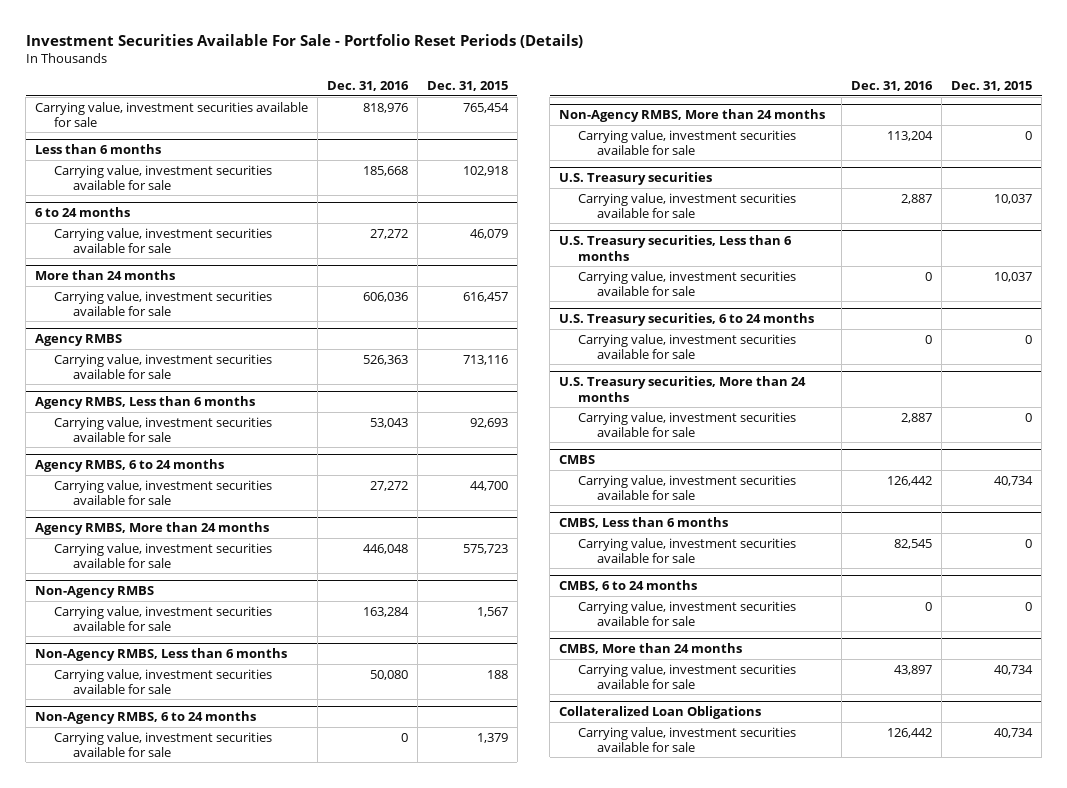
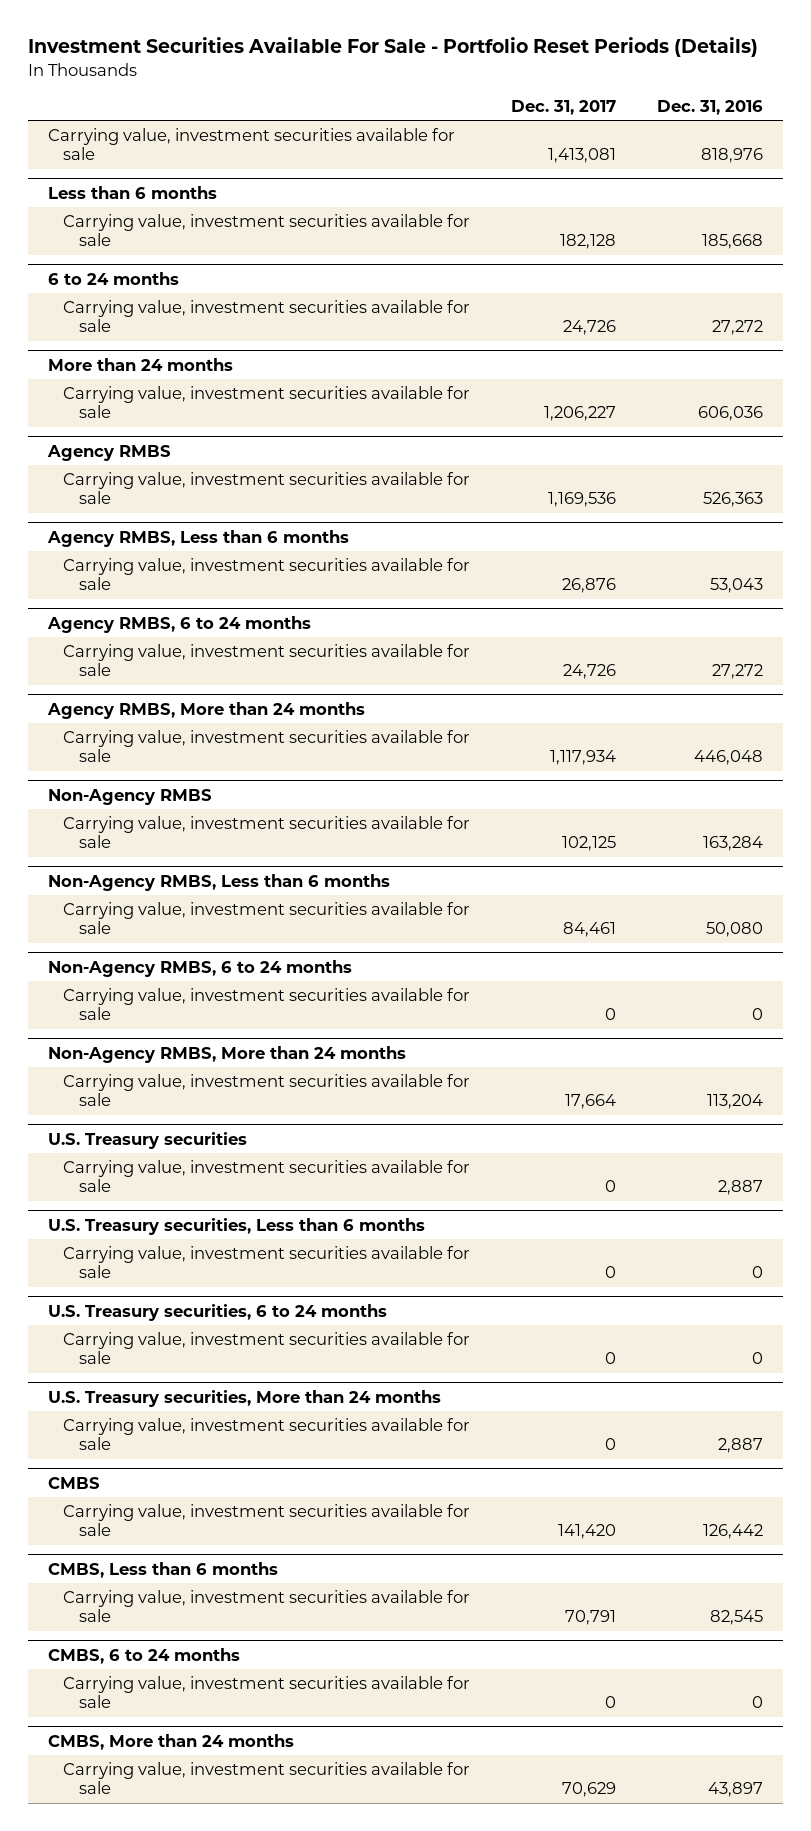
[426,81,508,92] Dec. 31, 2015 -> none
none -> [511,99,617,115] Dec. 31, 2017
[559,706,762,720] Collateralized Loan Obligations -> none
[578,726,797,752] Carrying value, investment securities available for sale -> none

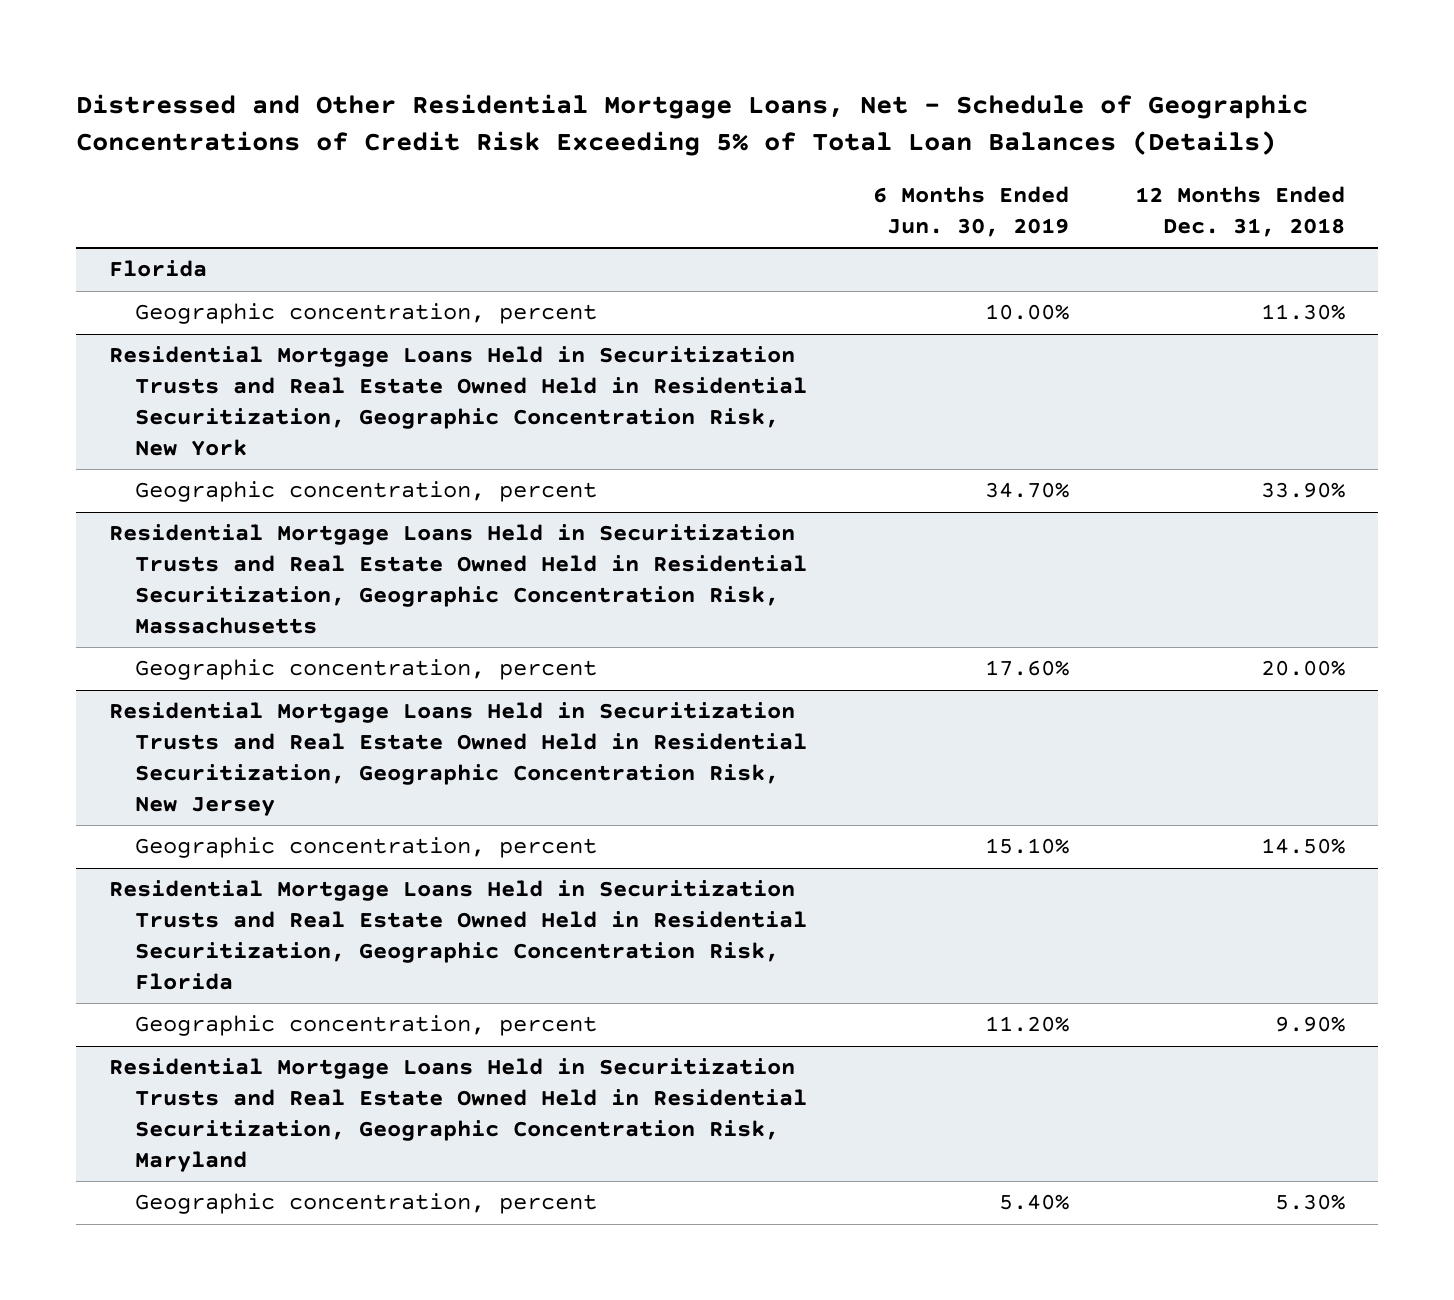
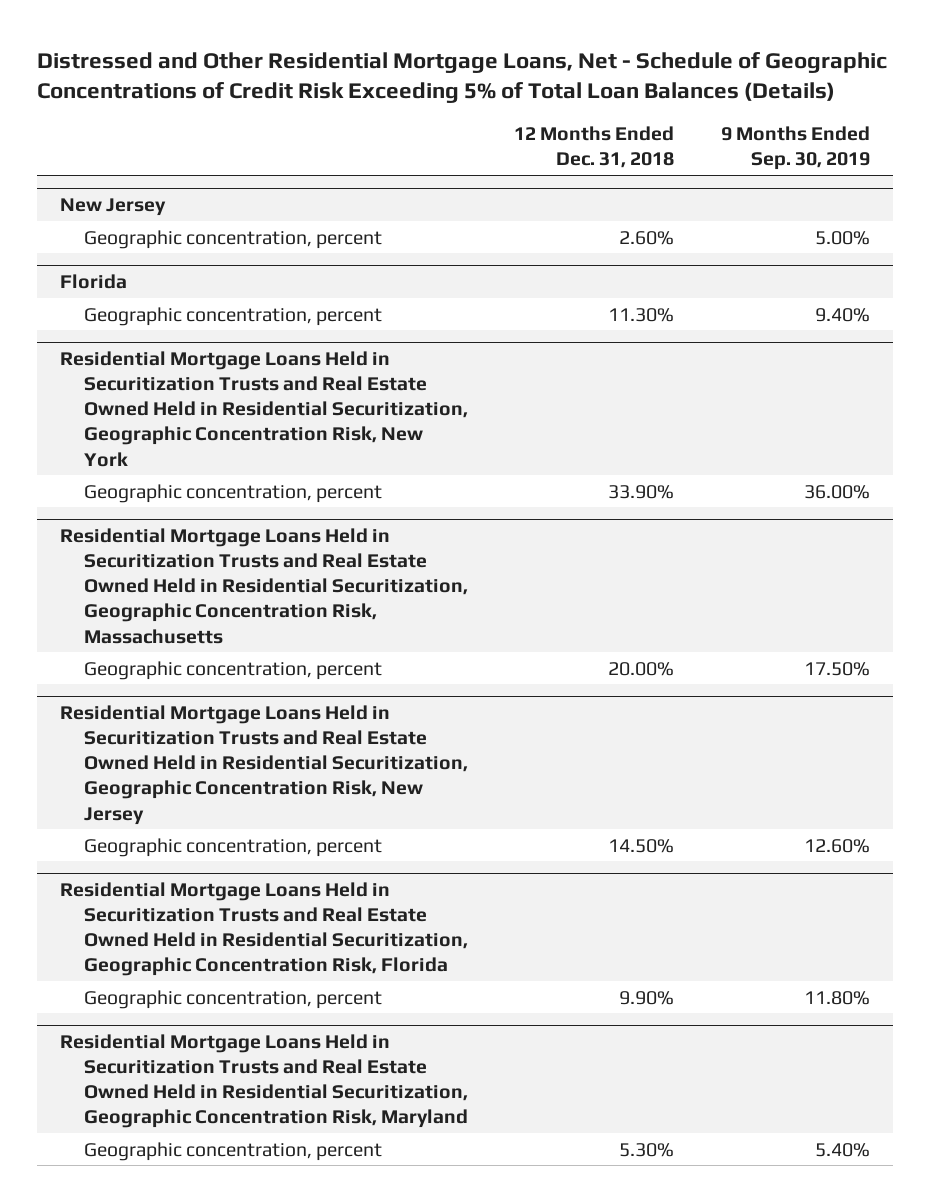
[873,186,1070,237] 6 Months Ended Jun. 30, 2019 -> none
none -> [720,126,870,171] 9 Months Ended Sep. 30, 2019
none -> [60,198,167,217] New Jersey
none -> [83,229,382,249] Geographic concentration, percent

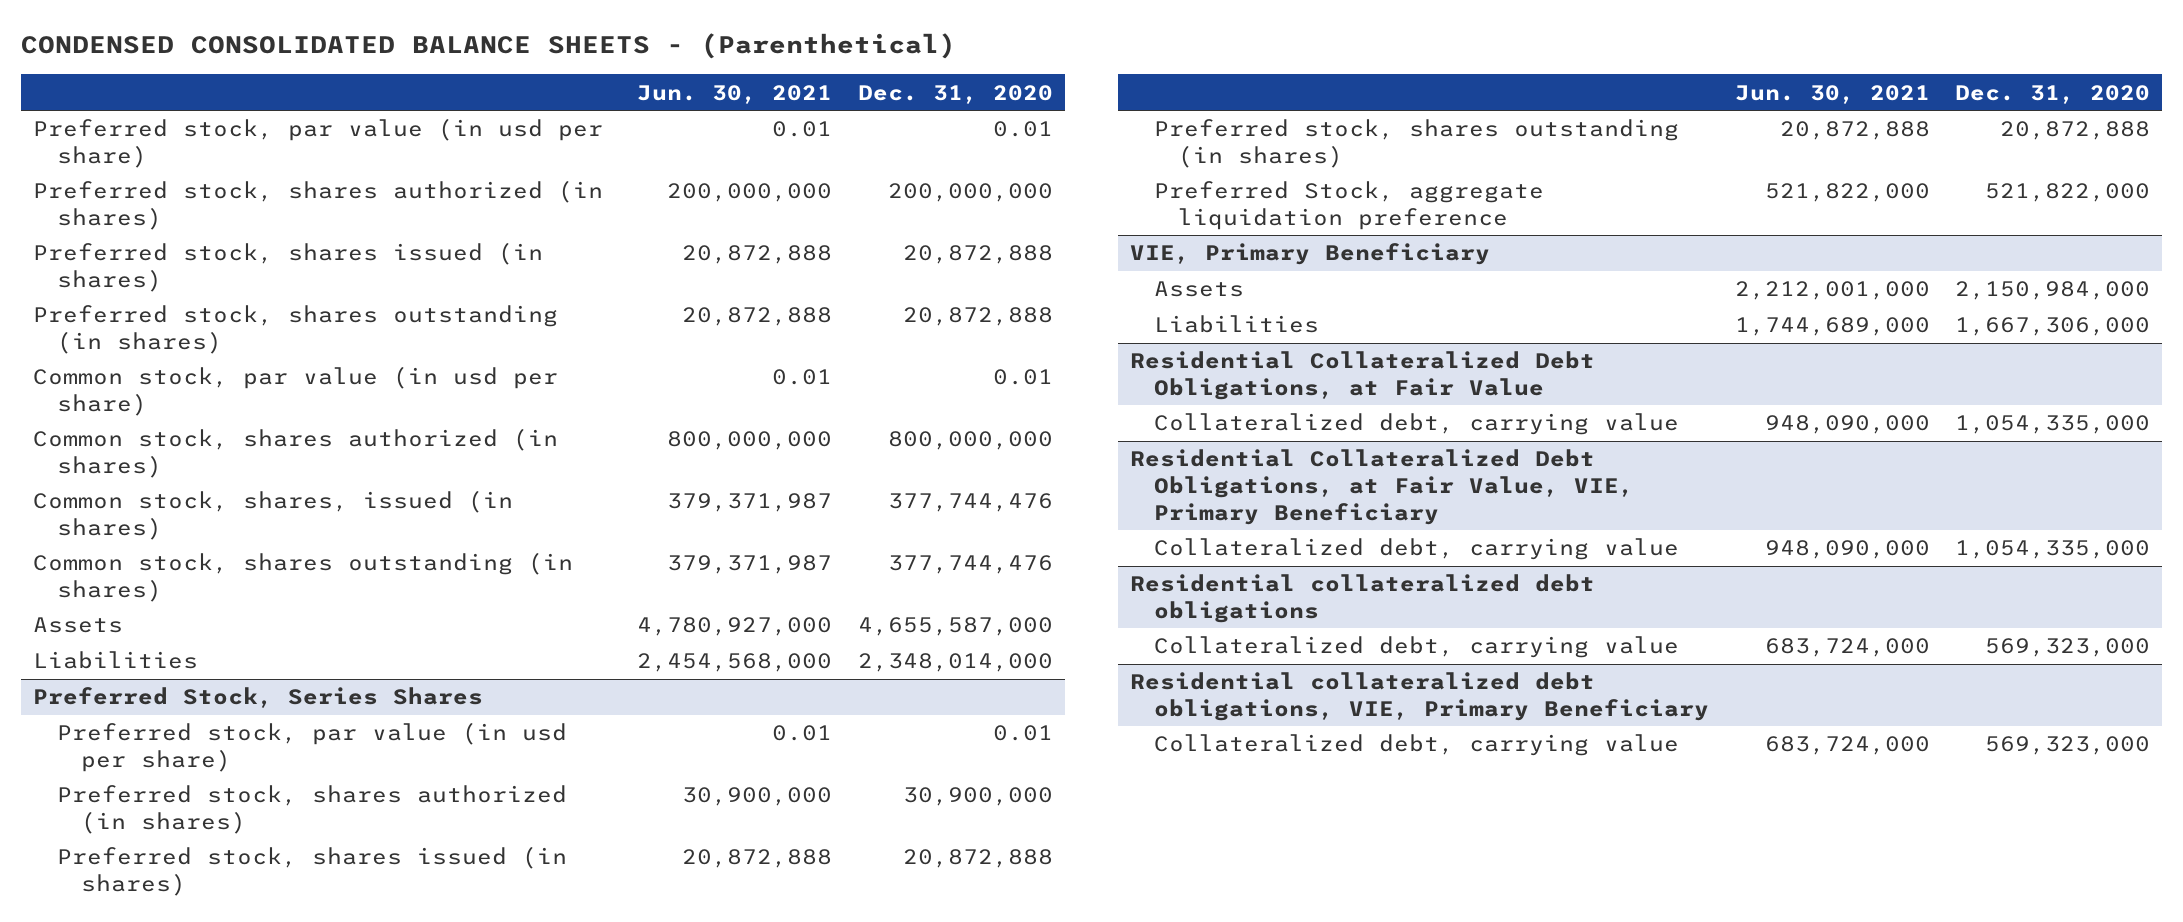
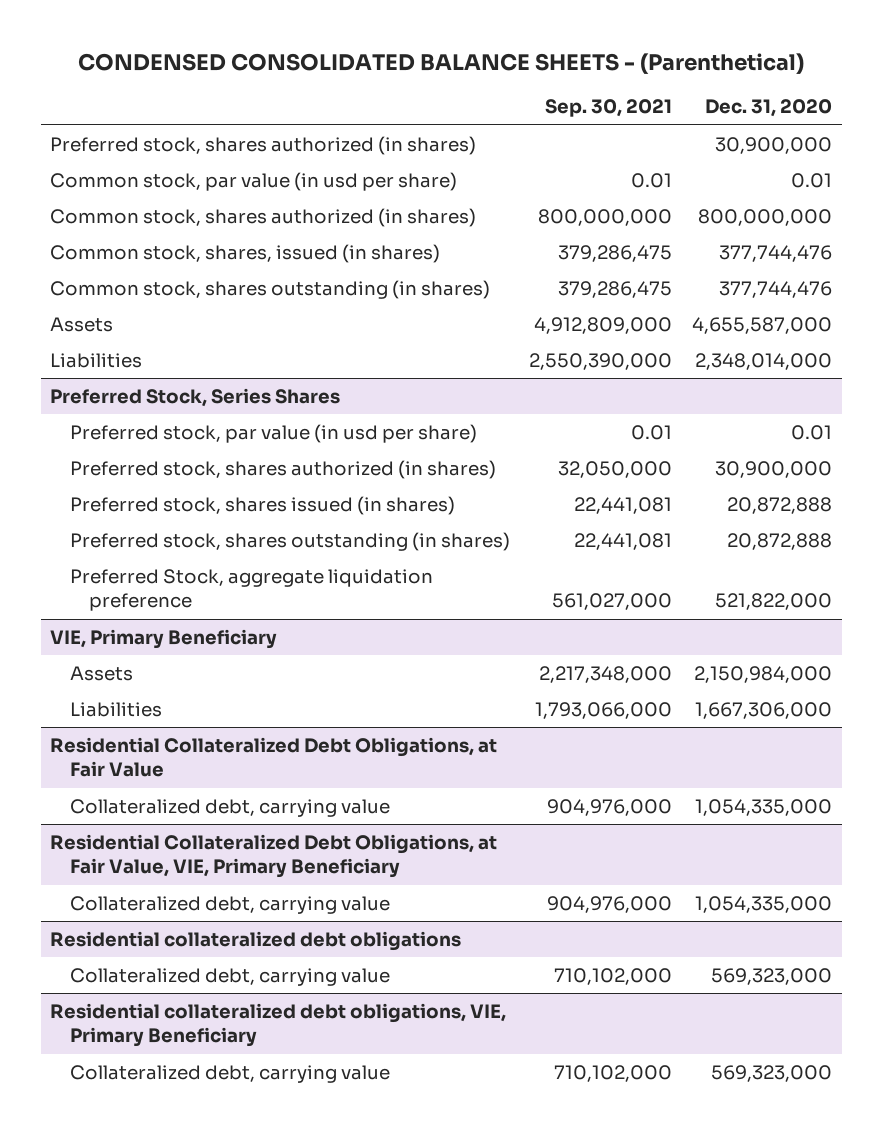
[637,84,833,104] Jun. 30, 2021 -> none
none -> [545,99,673,118] Sep. 30, 2021
[33,118,604,168] Preferred stock, par value (in usd per share) -> none
[33,242,544,292] Preferred stock, shares issued (in shares) -> none
[33,305,559,354] Preferred stock, shares outstanding (in shares) -> none
[887,183,1053,203] 200,000,000 -> [714,137,832,155] 30,900,000

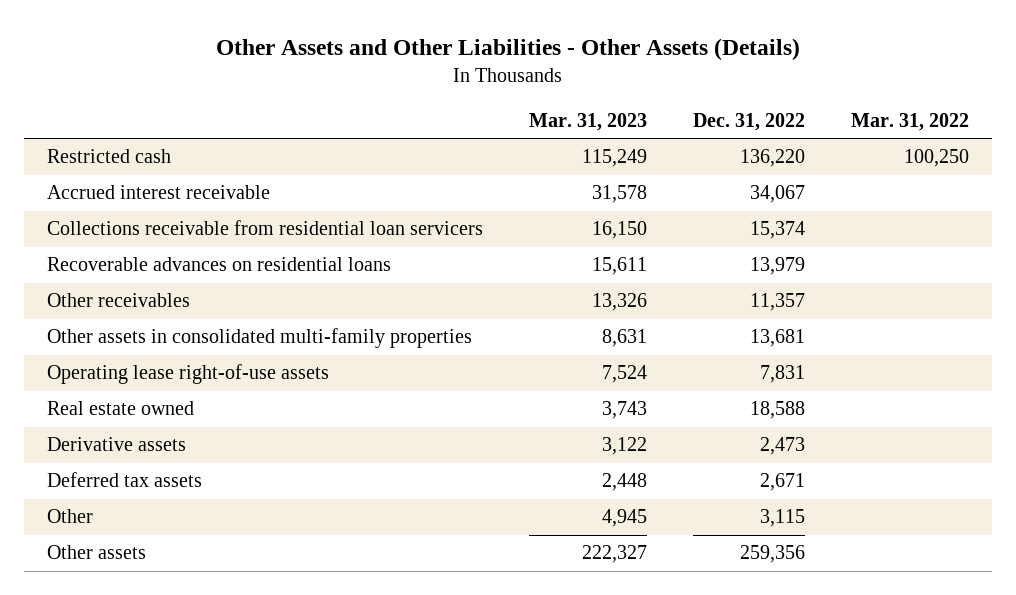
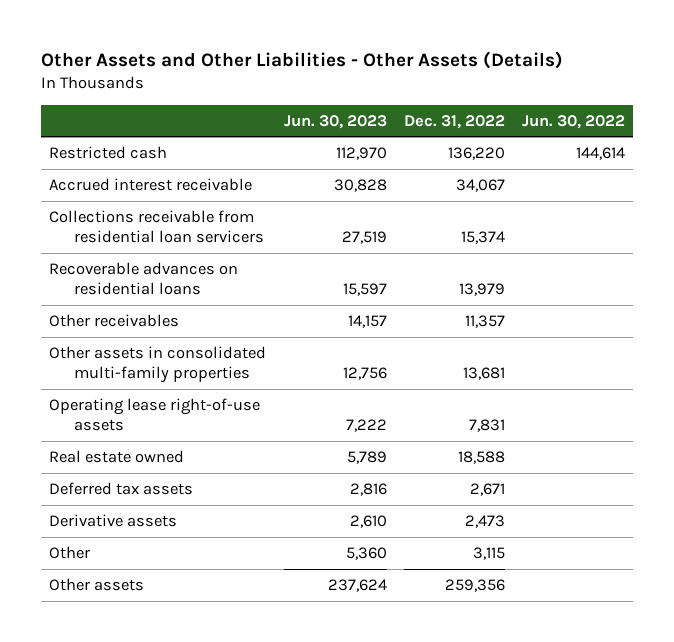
[528,113,647,132] Mar. 31, 2023 -> none
[851,113,970,132] Mar. 31, 2022 -> none
none -> [283,114,387,129] Jun. 30, 2023
none -> [521,114,625,129] Jun. 30, 2022
[46,437,186,452] Derivative assets -> [49,514,178,528] Derivative assets

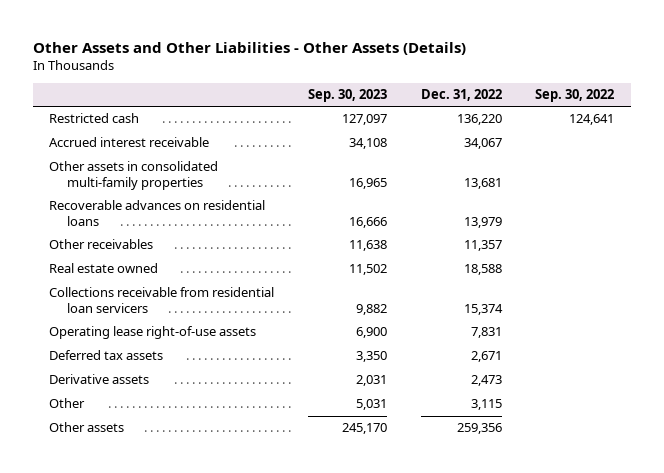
[283,114,387,129] Jun. 30, 2023 -> none
[521,114,625,129] Jun. 30, 2022 -> none
none -> [308,89,388,103] Sep. 30, 2023
none -> [535,89,615,103] Sep. 30, 2022
[49,346,267,383] Other assets in consolidated multi-family properties -> [49,161,219,190] Other assets in consolidated multi-family properties
[49,210,264,243] Collections receivable from residential loan servicers -> [49,287,275,313] Collections receivable from residential loan servicers
[49,398,261,431] Operating lease right-of-use assets -> [49,326,257,340] Operating lease right-of-use assets

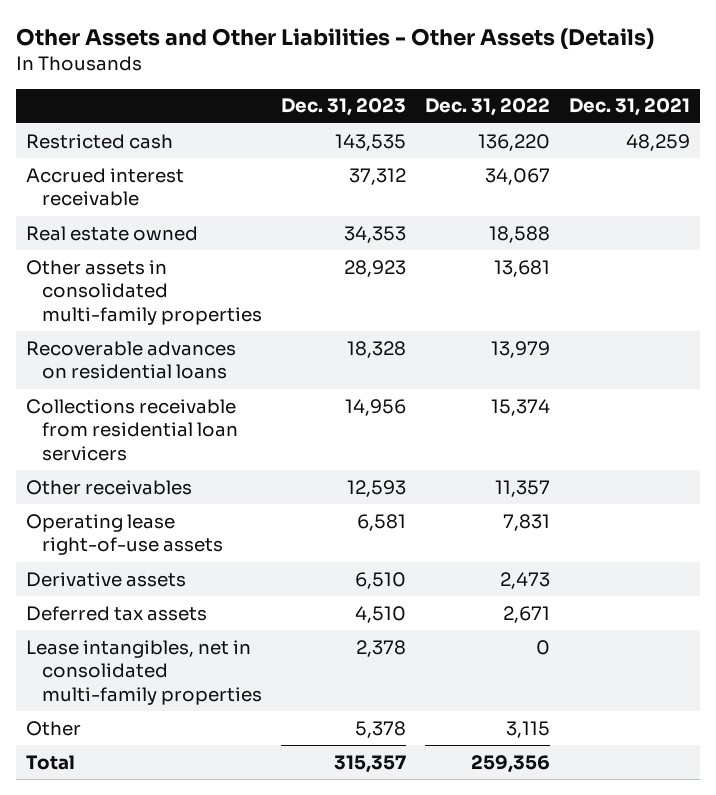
[308,89,388,103] Sep. 30, 2023 -> none
[535,89,615,103] Sep. 30, 2022 -> none
none -> [281,98,407,117] Dec. 31, 2023
none -> [569,98,691,117] Dec. 31, 2021
[49,263,159,274] Real estate owned -> [25,225,198,241] Real estate owned
[49,239,154,250] Other receivables -> [25,479,192,495] Other receivables
[49,350,164,361] Deferred tax assets -> [25,605,207,621] Deferred tax assets
none -> [25,639,263,705] Lease intangibles, net in consolidated multi-family properties
[49,422,125,433] Other assets -> [25,754,75,770] Total

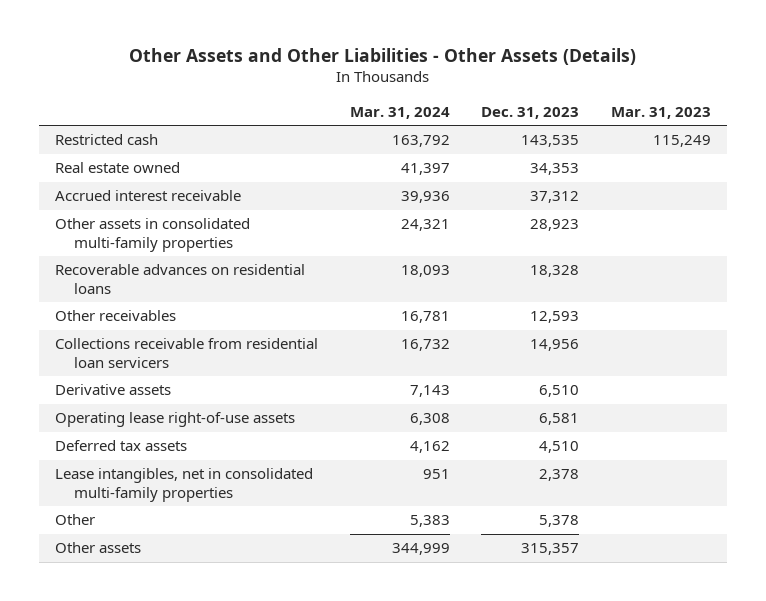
[425,98,551,117] Dec. 31, 2022 -> none
[569,98,691,117] Dec. 31, 2021 -> none
none -> [349,106,450,119] Mar. 31, 2024
none -> [611,106,712,119] Mar. 31, 2023
[25,167,184,207] Accrued interest receivable -> [54,190,241,202] Accrued interest receivable
[25,398,239,461] Collections receivable from residential loan servicers -> [54,338,318,368] Collections receivable from residential loan servicers
[25,513,224,556] Operating lease right-of-use assets -> [54,412,295,428] Operating lease right-of-use assets
[25,754,75,770] Total -> [54,542,141,554] Other assets

